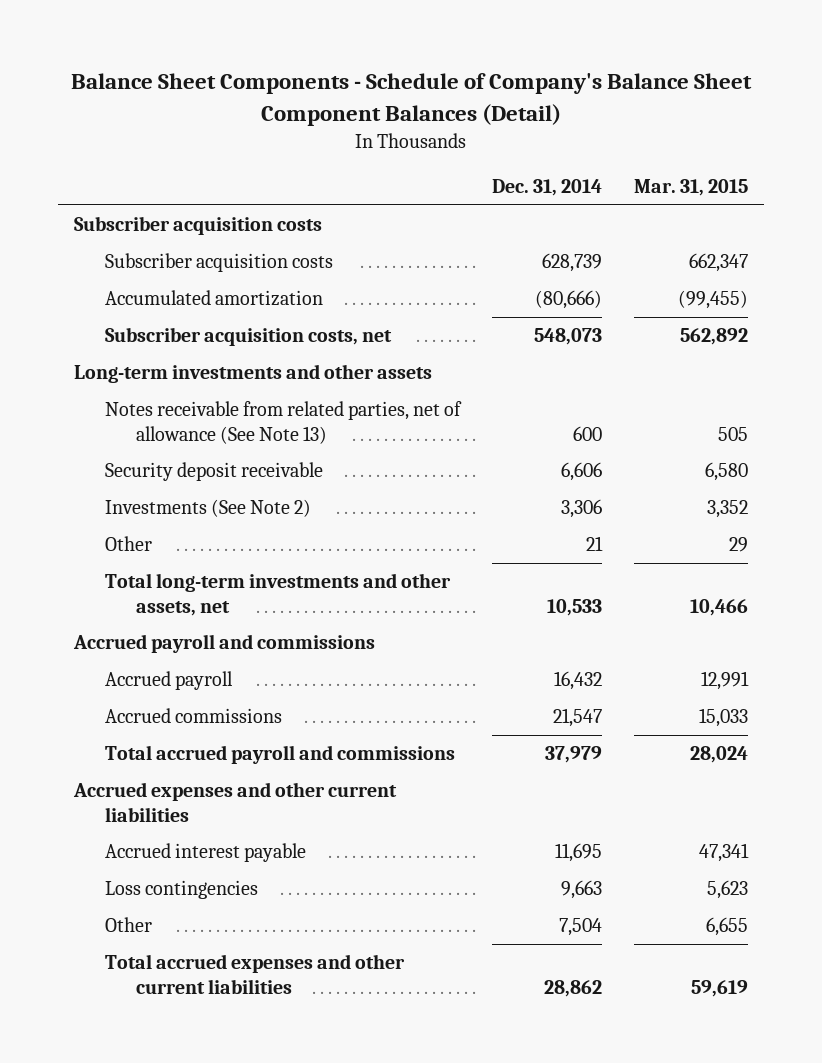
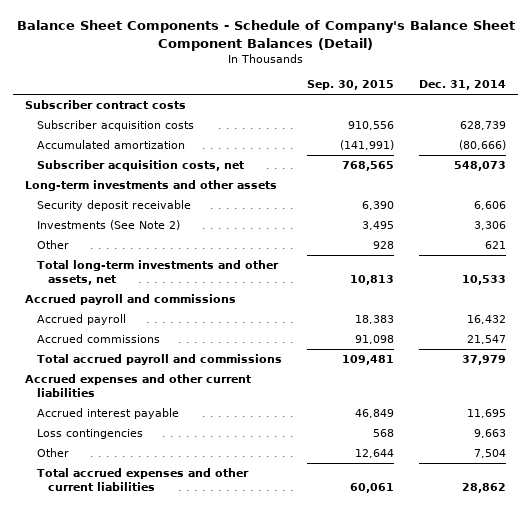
[633,178,748,196] Mar. 31, 2015 -> none
none -> [306,80,394,91] Sep. 30, 2015
[74,216,323,236] Subscriber acquisition costs -> [25,100,187,110] Subscriber contract costs
[105,401,463,444] Notes receivable from related parties, net of allowance (See Note 13) -> none
[586,536,604,552] 21 -> [484,241,506,250] 621

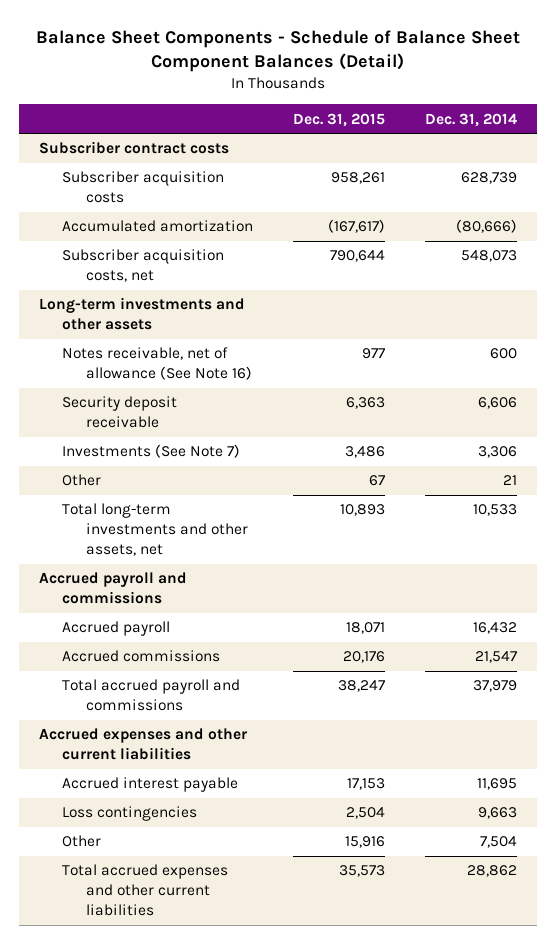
[16,20,515,51] Balance Sheet Components - Schedule of Company's Balance Sheet Component Balances (Detail) -> [35,29,520,73] Balance Sheet Components - Schedule of Balance Sheet Component Balances (Detail)
[306,80,394,91] Sep. 30, 2015 -> none
none -> [293,112,386,127] Dec. 31, 2015
none -> [62,347,252,381] Notes receivable, net of allowance (See Note 16)
[36,220,180,231] Investments (See Note 2) -> [62,444,241,459] Investments (See Note 7)
[484,241,506,250] 621 -> [503,475,518,486] 21

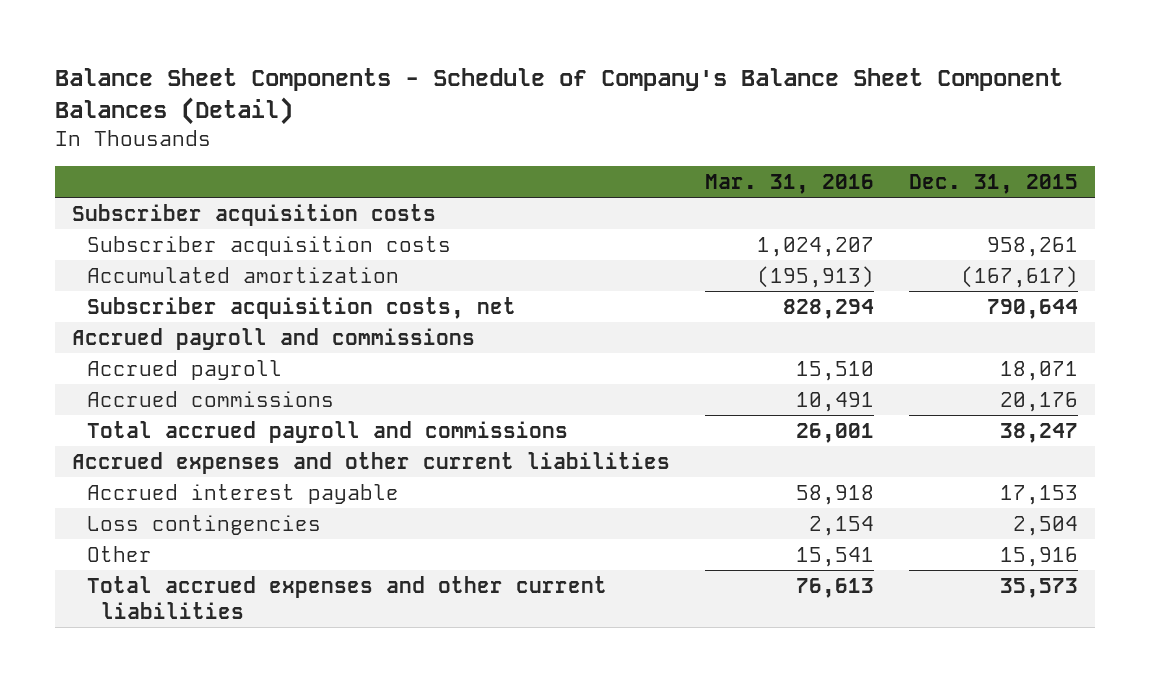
[35,29,520,73] Balance Sheet Components - Schedule of Balance Sheet Component Balances (Detail) -> [54,68,1063,126] Balance Sheet Components - Schedule of Company's Balance Sheet Component Balances (Detail)
[425,112,518,127] Dec. 31, 2014 -> none
none -> [704,173,874,194] Mar. 31, 2016
[38,141,229,155] Subscriber contract costs -> [72,203,437,226] Subscriber acquisition costs
[38,297,245,331] Long-term investments and other assets -> none
[62,347,252,381] Notes receivable, net of allowance (See Note 16) -> none
[62,396,178,429] Security deposit receivable -> none
[62,444,241,459] Investments (See Note 7) -> none
[62,474,102,487] Other -> none
[62,503,248,557] Total long-term investments and other assets, net -> none

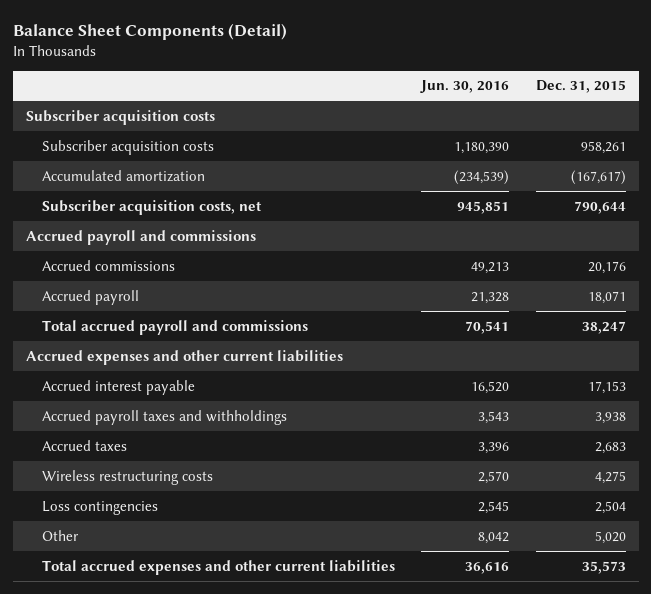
[54,68,1063,126] Balance Sheet Components - Schedule of Company's Balance Sheet Component Balances (Detail) -> [12,22,287,40] Balance Sheet Components (Detail)
[704,173,874,194] Mar. 31, 2016 -> none
none -> [420,80,510,94] Jun. 30, 2016
[86,359,282,380] Accrued payroll -> [41,289,139,305] Accrued payroll
none -> [41,409,287,425] Accrued payroll taxes and withholdings
none -> [41,439,127,451] Accrued taxes
none -> [41,469,213,485] Wireless restructuring costs
[999,546,1078,567] 15,916 -> [594,530,626,544] 5,020

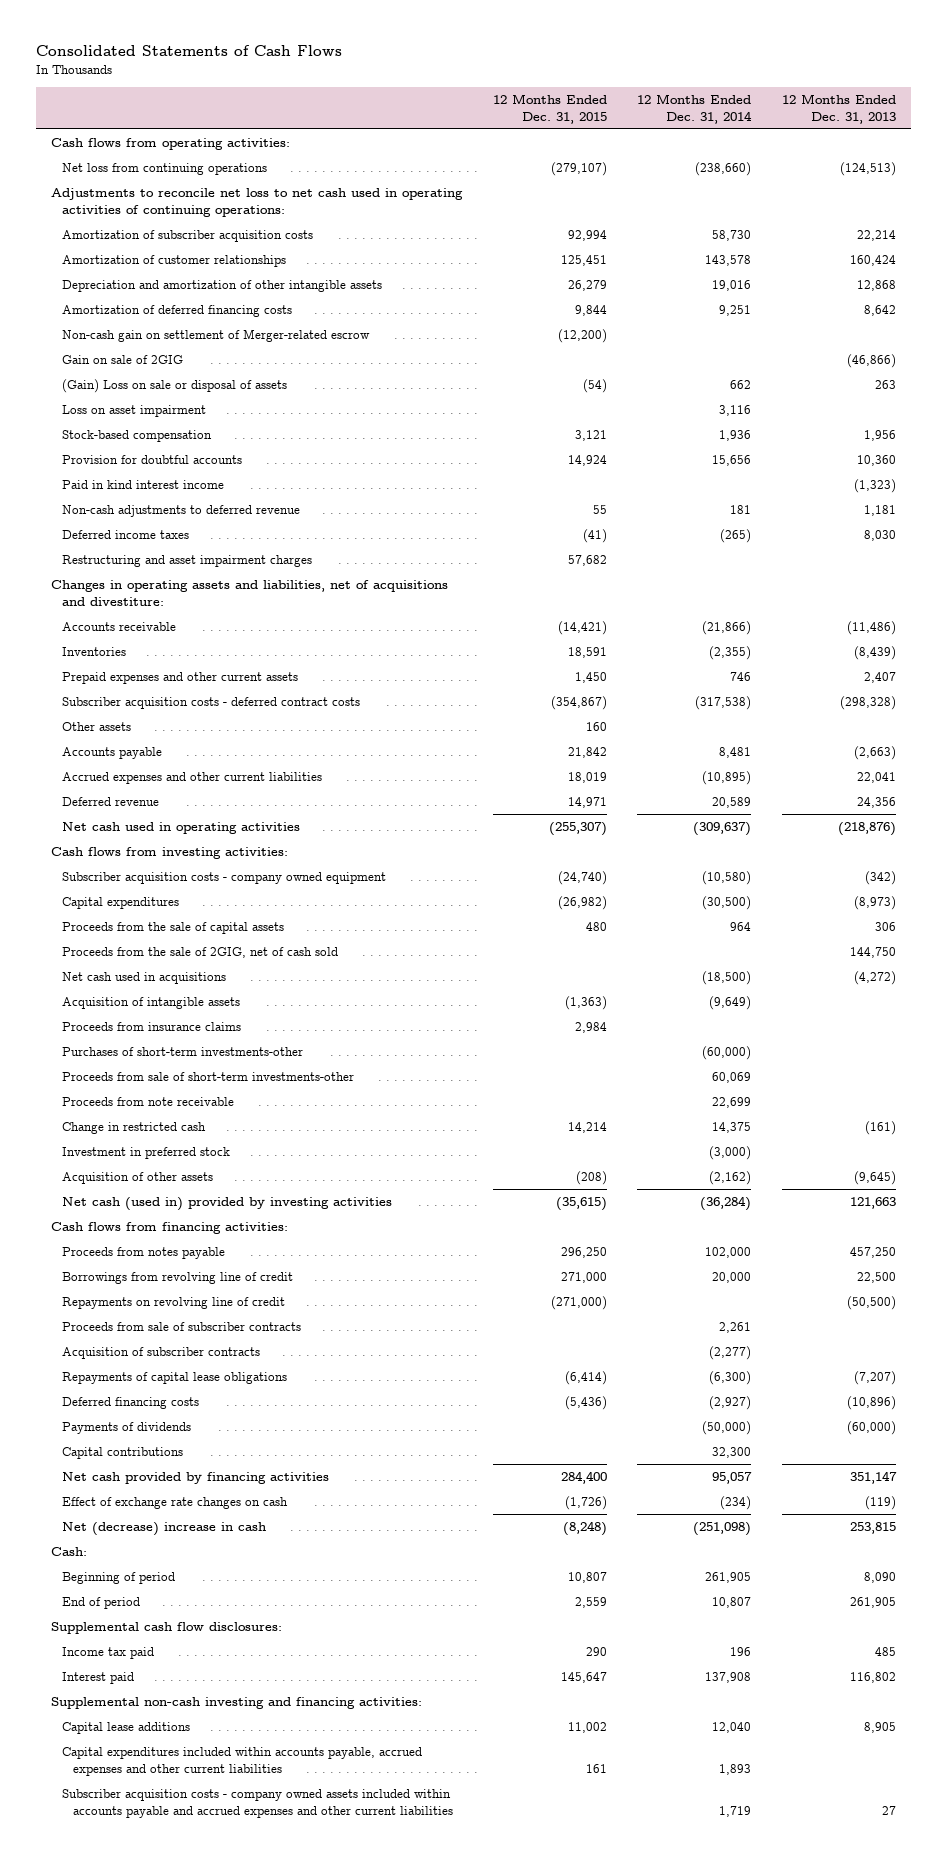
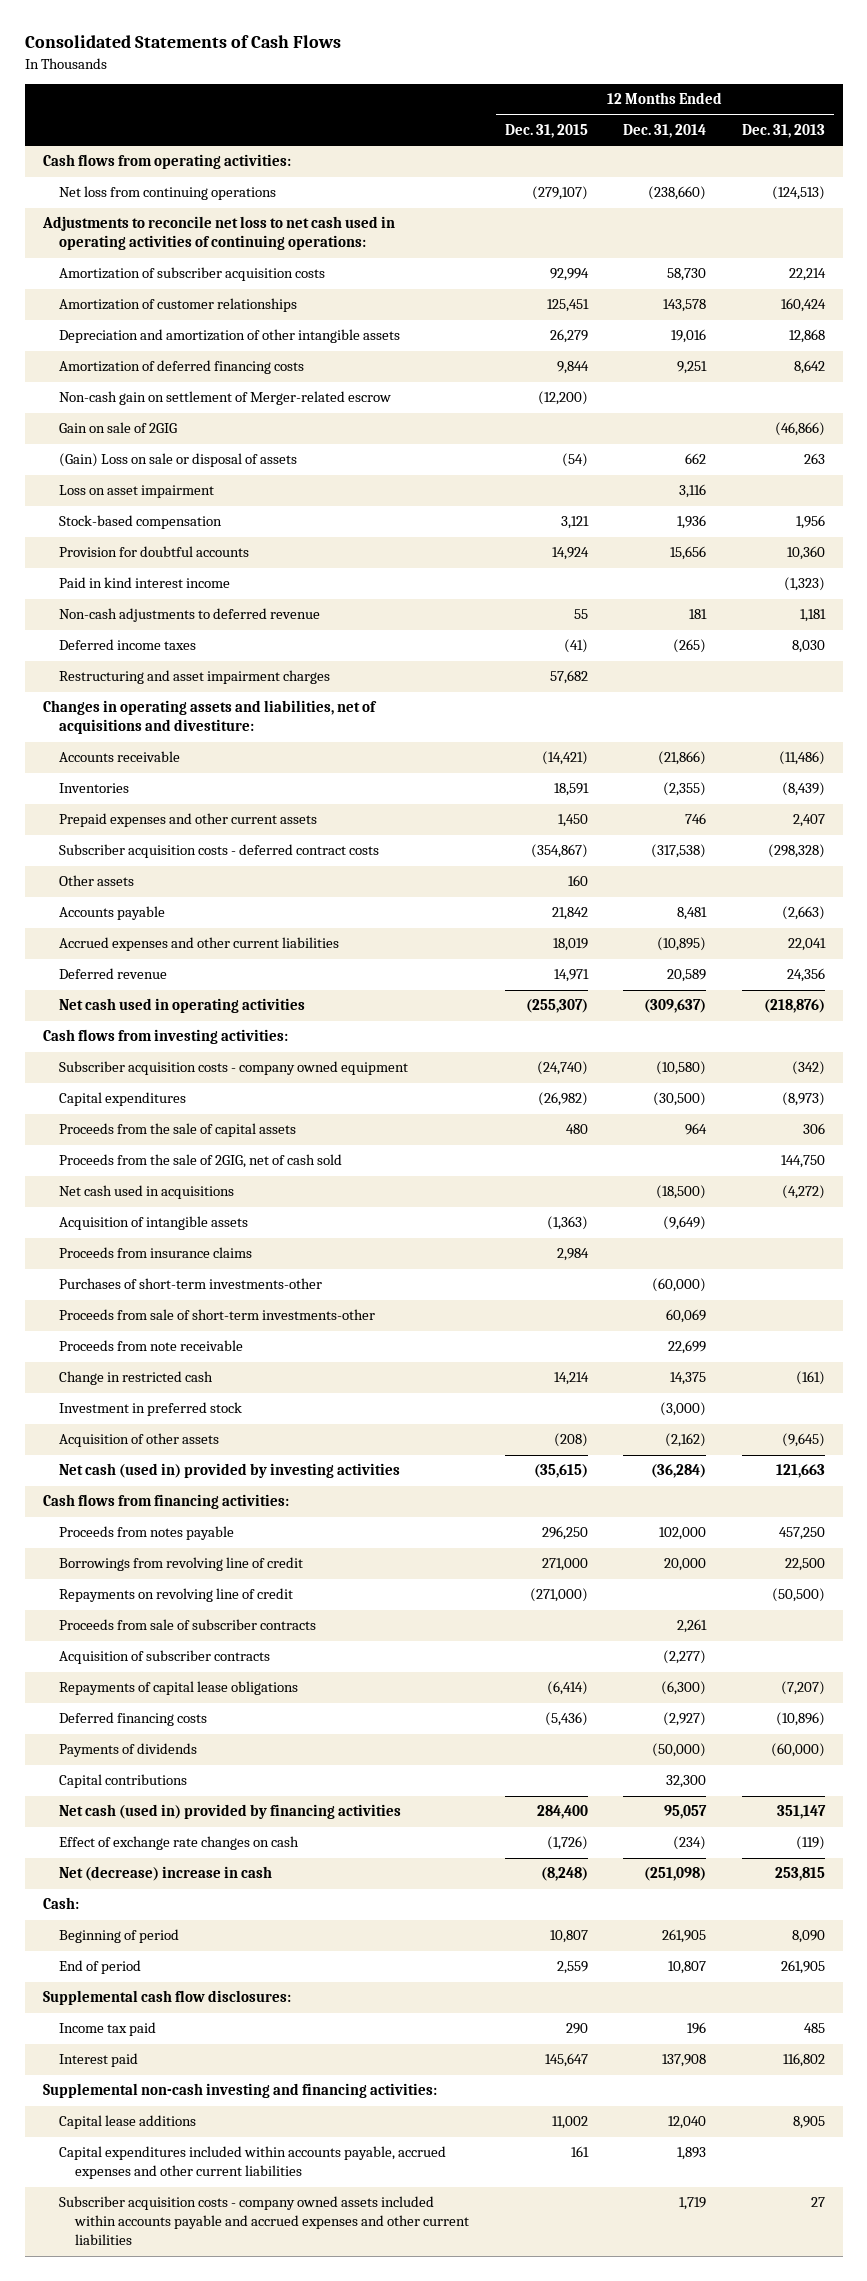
[62,1471,330,1484] Net cash provided by financing activities -> [58,1804,401,1820] Net cash (used in) provided by financing activities

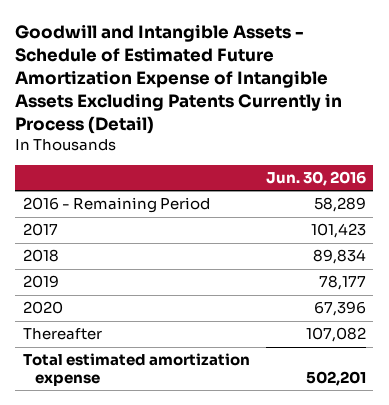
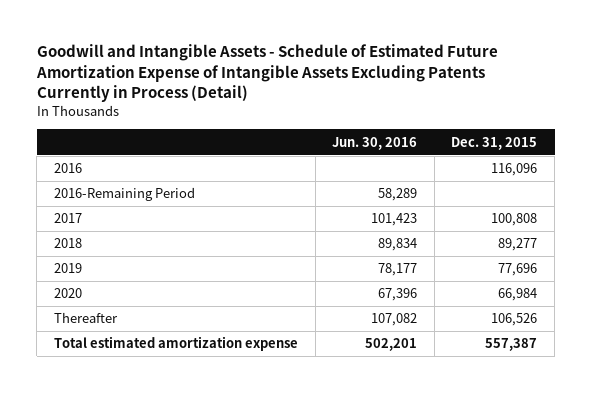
none -> [451,136,538,150] Dec. 31, 2015
none -> [54,163,83,174] 2016
[23,197,211,214] 2016 - Remaining Period -> [54,187,196,202] 2016-Remaining Period

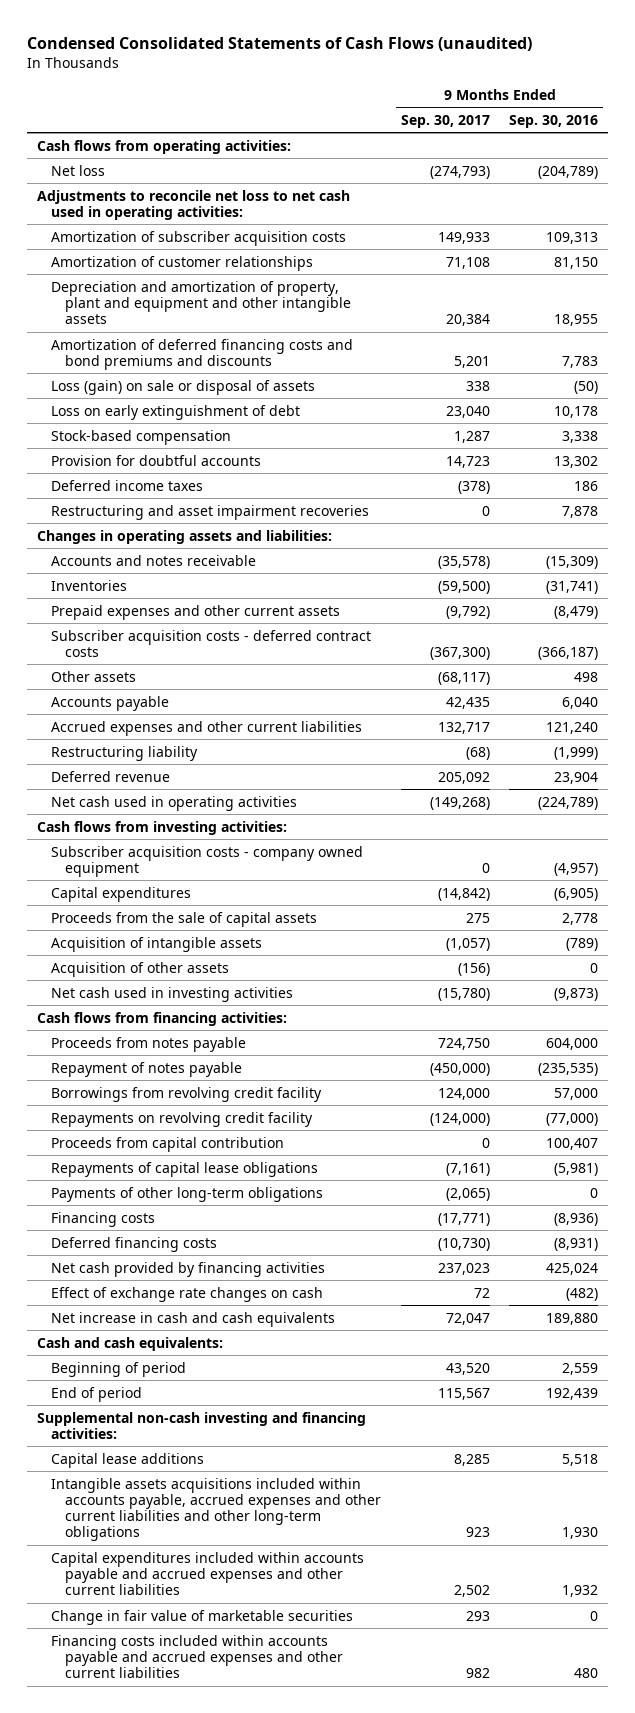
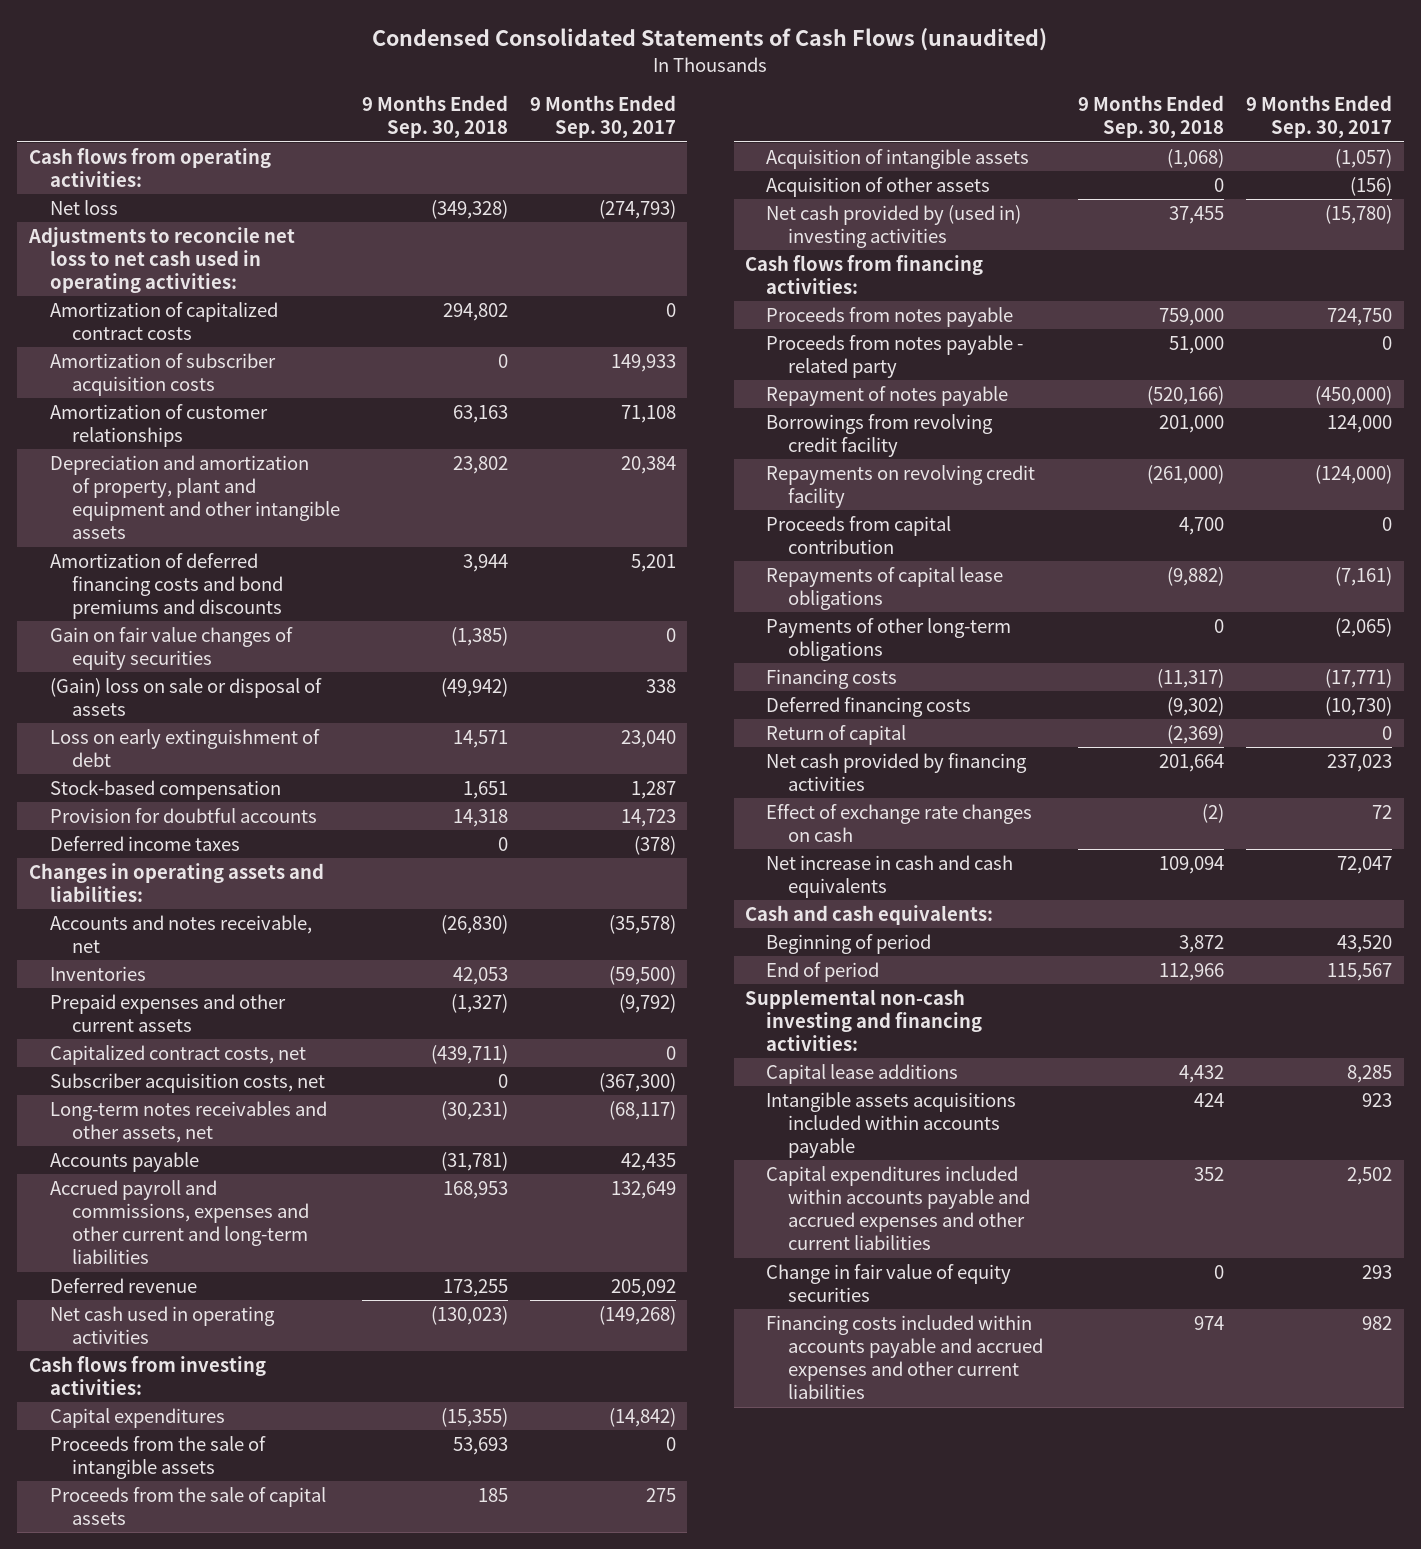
[509,114,599,128] Sep. 30, 2016 -> none
none -> [361,95,508,139] 9 Months Ended Sep. 30, 2018
none -> [50,301,279,341] Amortization of capitalized contract costs
none -> [50,626,294,671] Gain on fair value changes of equity securities
[51,379,316,395] Loss (gain) on sale or disposal of assets -> [50,677,323,717] (Gain) loss on sale or disposal of assets
[51,504,370,520] Restructuring and asset impairment recoveries -> none
[51,554,257,566] Accounts and notes receivable -> [50,914,313,954] Accounts and notes receivable, net
none -> [50,1044,307,1065] Capitalized contract costs, net
[51,629,372,657] Subscriber acquisition costs - deferred contract costs -> [50,1072,326,1093] Subscriber acquisition costs, net
[51,670,137,682] Other assets -> [50,1100,328,1144] Long-term notes receivables and other assets, net
[51,745,199,761] Restructuring liability -> none
[51,720,363,736] Accrued expenses and other current liabilities -> [50,1179,309,1265] Accrued payroll and commissions, expenses and other current and long-term liabilities
[437,721,490,734] 132,717 -> [611,1180,677,1199] 132,649
[51,845,364,877] Subscriber acquisition costs - company owned equipment -> none
none -> [50,1435,267,1480] Proceeds from the sale of intangible assets
[51,986,294,1002] Net cash used in investing activities -> [766,204,1022,249] Net cash provided by (used in) investing activities
none -> [766,334,1024,379] Proceeds from notes payable - related party
none -> [766,724,907,745] Return of capital
[51,1477,382,1542] Intangible assets acquisitions included within accounts payable, accrued expenses and other current liabilities and other long-term obligations -> [766,1091,1017,1159] Intangible assets acquisitions included within accounts payable
[51,1609,354,1625] Change in fair value of marketable securities -> [766,1263,1012,1303] Change in fair value of equity securities

